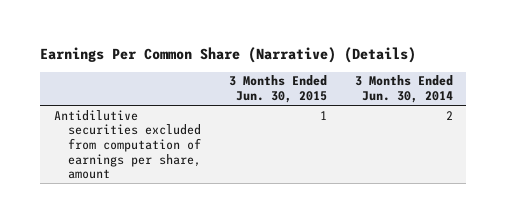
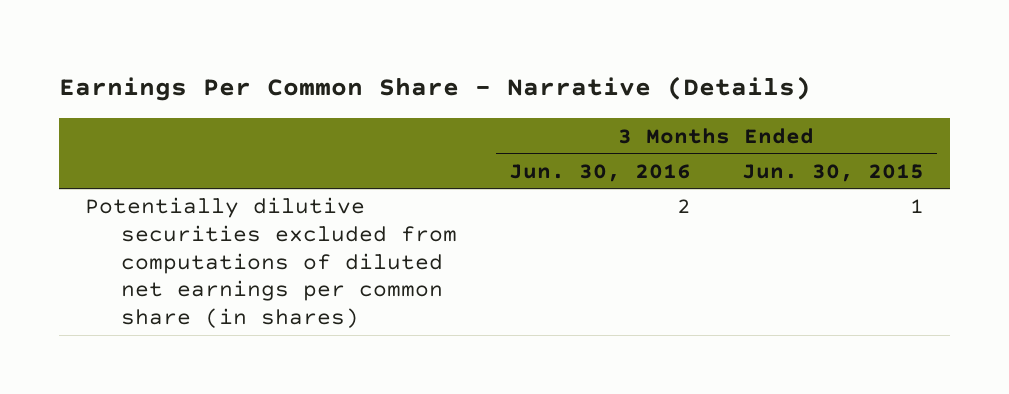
[39,47,416,64] Earnings Per Common Share (Narrative) (Details) -> [59,76,812,102] Earnings Per Common Share - Narrative (Details)
[354,75,453,104] 3 Months Ended Jun. 30, 2014 -> none
none -> [508,163,691,182] Jun. 30, 2016
[53,109,201,180] Antidilutive securities excluded from computation of earnings per share, amount -> [85,197,458,328] Potentially dilutive securities excluded from computations of diluted net earnings per common share (in shares)

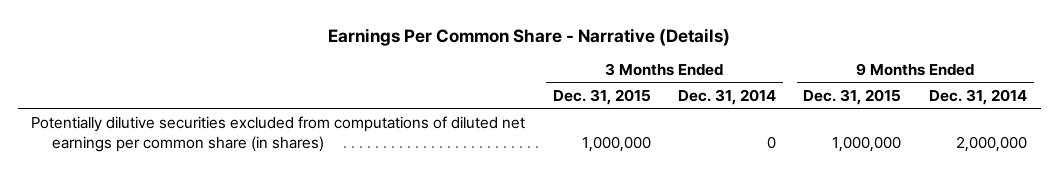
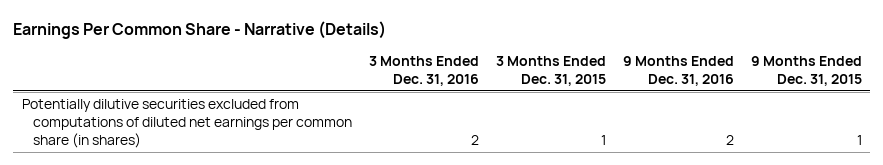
[678,89,777,106] Dec. 31, 2014 -> none
[928,89,1027,106] Dec. 31, 2014 -> none
none -> [369,55,480,86] 3 Months Ended Dec. 31, 2016
none -> [622,55,734,86] 9 Months Ended Dec. 31, 2016
[581,135,651,152] 1,000,000 -> [601,134,607,145] 1
[832,135,902,152] 1,000,000 -> [856,134,862,145] 1

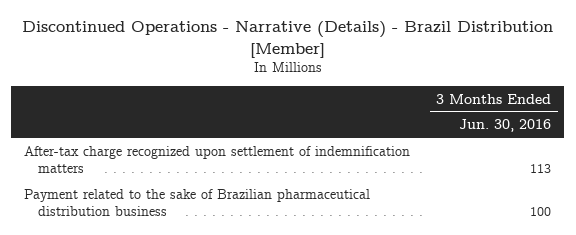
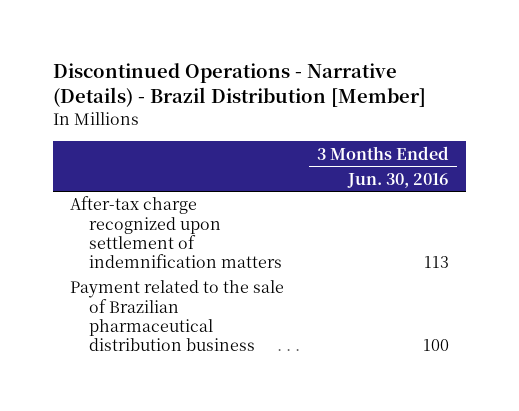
[24,188,371,216] Payment related to the sake of Brazilian pharmaceutical distribution business -> [69,280,284,351] Payment related to the sale of Brazilian pharmaceutical distribution business

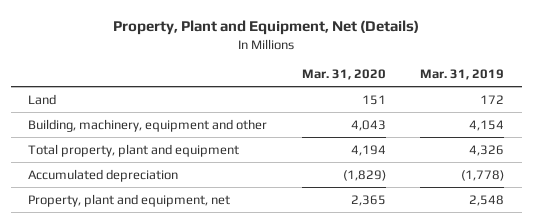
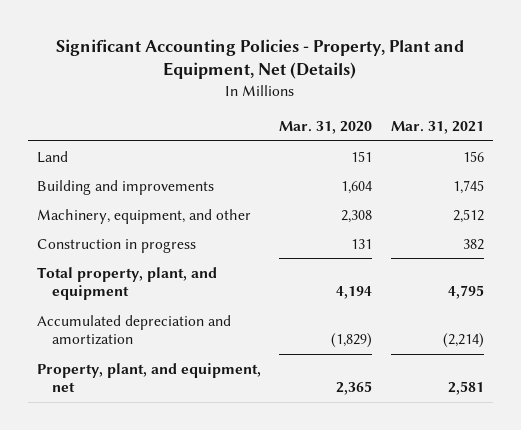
[113,20,420,36] Property, Plant and Equipment, Net (Details) -> [56,38,465,80] Significant Accounting Policies - Property, Plant and Equipment, Net (Details)
[420,69,505,81] Mar. 31, 2019 -> none
none -> [390,120,484,134] Mar. 31, 2021
none -> [36,179,214,195] Building and improvements
[28,118,268,132] Building, machinery, equipment and other -> [36,208,251,224] Machinery, equipment, and other
[350,119,386,131] 4,043 -> [341,209,373,223] 2,308
none -> [36,238,196,253] Construction in progress
[28,143,240,157] Total property, plant and equipment -> [36,266,217,300] Total property, plant, and equipment
[28,168,179,182] Accumulated depreciation -> [36,314,231,345] Accumulated depreciation and amortization
[28,193,231,207] Property, plant and equipment, net -> [36,362,261,392] Property, plant, and equipment, net

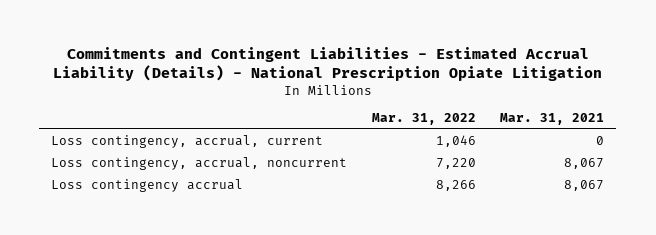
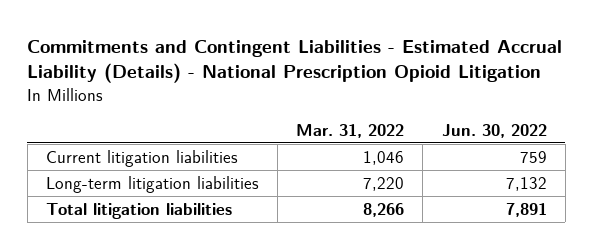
[52,46,602,81] Commitments and Contingent Liabilities - Estimated Accrual Liability (Details) - National Prescription Opiate Litigation -> [27,39,563,84] Commitments and Contingent Liabilities - Estimated Accrual Liability (Details) - National Prescription Opioid Litigation
[500,113,605,126] Mar. 31, 2021 -> none
none -> [441,123,547,138] Jun. 30, 2022
[51,135,324,149] Loss contingency, accrual, current -> [45,149,238,167] Current litigation liabilities
[51,157,348,171] Loss contingency, accrual, noncurrent -> [45,175,259,193] Long-term litigation liabilities
[51,179,244,193] Loss contingency accrual -> [45,202,232,219] Total litigation liabilities

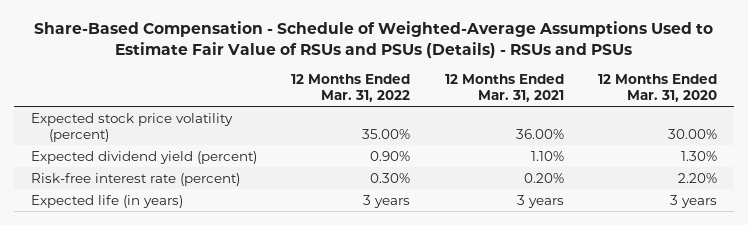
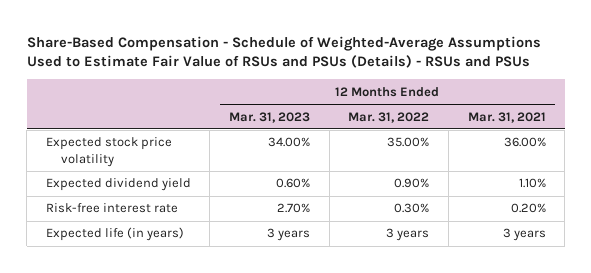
[597,74,717,103] 12 Months Ended Mar. 31, 2020 -> none
none -> [229,111,311,123] Mar. 31, 2023
[30,112,233,142] Expected stock price volatility (percent) -> [45,137,172,167] Expected stock price volatility
[30,150,257,164] Expected dividend yield (percent) -> [45,178,191,192] Expected dividend yield
[30,172,240,186] Risk-free interest rate (percent) -> [45,203,178,214] Risk-free interest rate

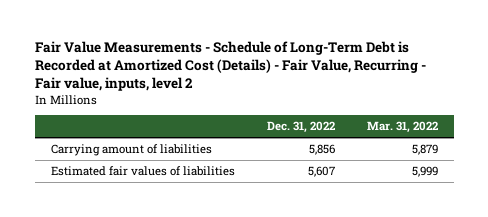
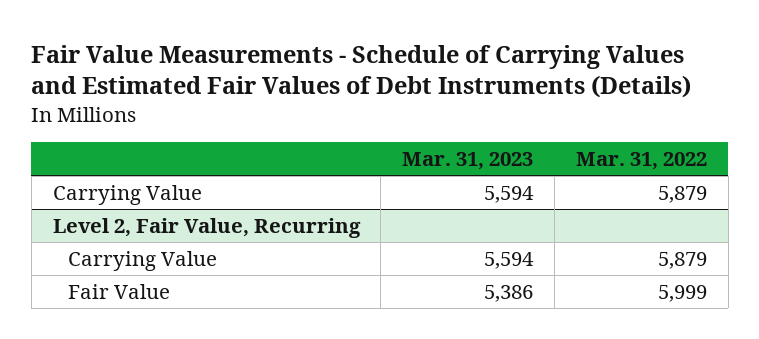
[34,41,426,92] Fair Value Measurements - Schedule of Long-Term Debt is Recorded at Amortized Cost (Details) - Fair Value, Recurring - Fair value, inputs, level 2 -> [31,44,692,99] Fair Value Measurements - Schedule of Carrying Values and Estimated Fair Values of Debt Instruments (Details)
[266,121,335,134] Dec. 31, 2022 -> none
none -> [402,152,534,171] Mar. 31, 2023
[50,144,212,157] Carrying amount of liabilities -> [52,184,202,205] Carrying Value
none -> [52,217,361,238] Level 2, Fair Value, Recurring
none -> [67,250,217,271] Carrying Value
[50,166,235,177] Estimated fair values of liabilities -> [67,283,170,299] Fair Value

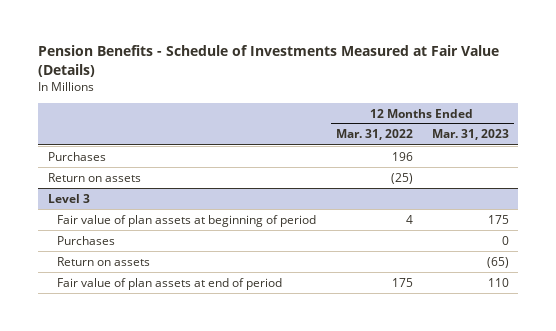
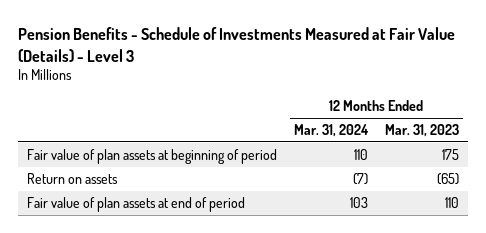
[37,45,499,77] Pension Benefits - Schedule of Investments Measured at Fair Value (Details) -> [18,26,456,62] Pension Benefits - Schedule of Investments Measured at Fair Value (Details) - Level 3
[335,129,413,141] Mar. 31, 2022 -> none
none -> [293,124,369,138] Mar. 31, 2024
[47,151,106,161] Purchases -> none
[47,172,141,182] Return on assets -> none
[47,193,90,203] Level 3 -> none
[57,235,116,245] Purchases -> none

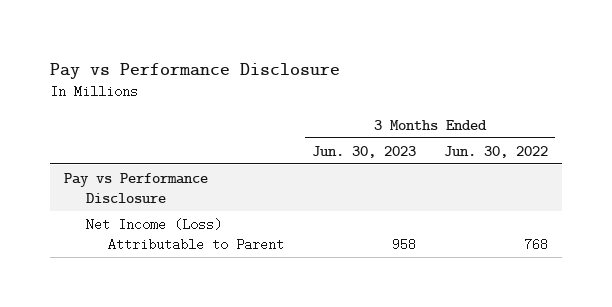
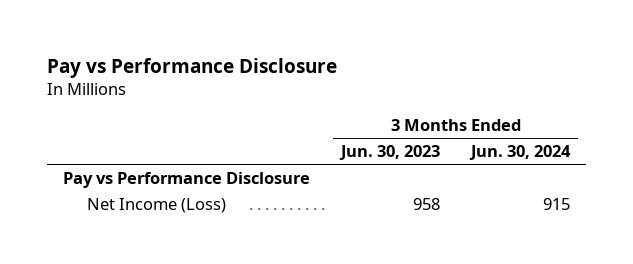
[443,145,548,158] Jun. 30, 2022 -> none
none -> [469,145,572,161] Jun. 30, 2024
[86,217,285,251] Net Income (Loss) Attributable to Parent -> [86,198,226,214] Net Income (Loss)

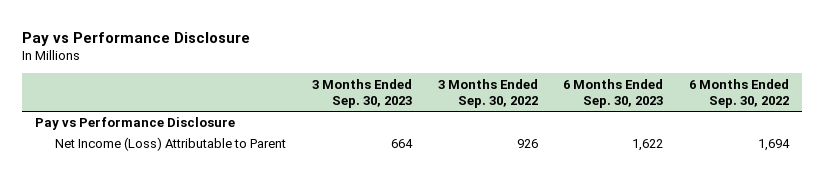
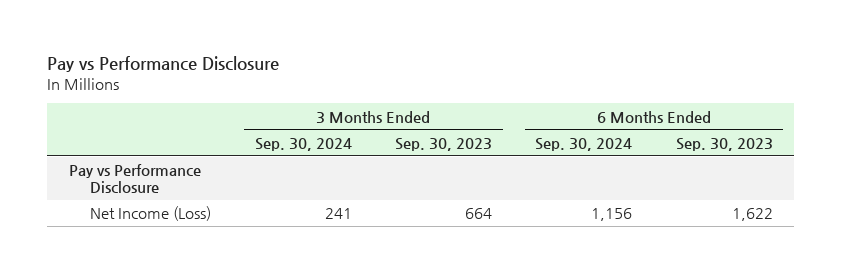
[437,78,538,109] 3 Months Ended Sep. 30, 2022 -> none
[689,78,790,109] 6 Months Ended Sep. 30, 2022 -> none
none -> [254,137,352,151] Sep. 30, 2024
none -> [535,137,633,151] Sep. 30, 2024
[55,137,287,152] Net Income (Loss) Attributable to Parent -> [90,206,212,222] Net Income (Loss)

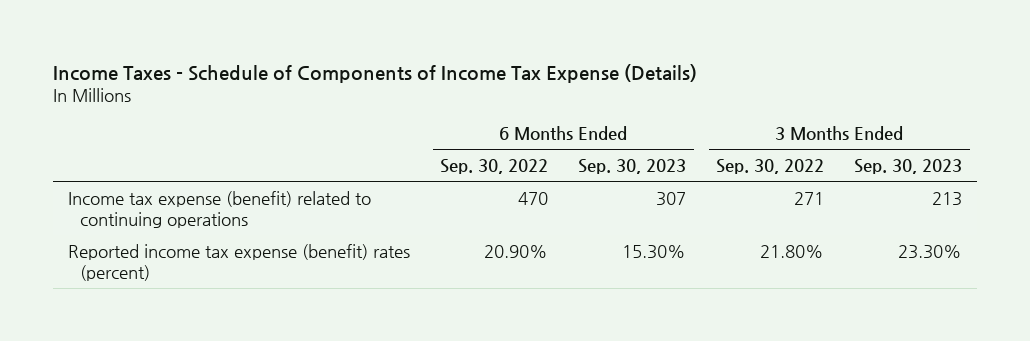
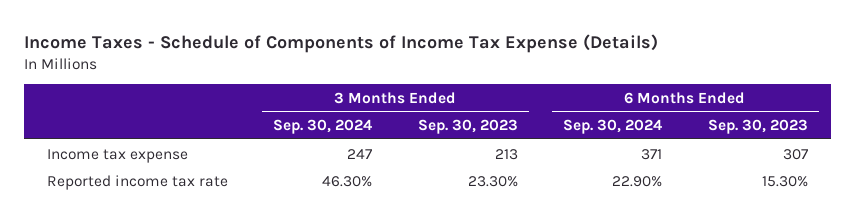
[440,159,549,175] Sep. 30, 2022 -> none
[716,159,825,175] Sep. 30, 2022 -> none
none -> [273,118,373,134] Sep. 30, 2024
none -> [563,118,663,134] Sep. 30, 2024
[68,190,372,229] Income tax expense (benefit) related to continuing operations -> [46,148,188,163] Income tax expense
[68,243,411,282] Reported income tax expense (benefit) rates (percent) -> [46,174,228,190] Reported income tax rate

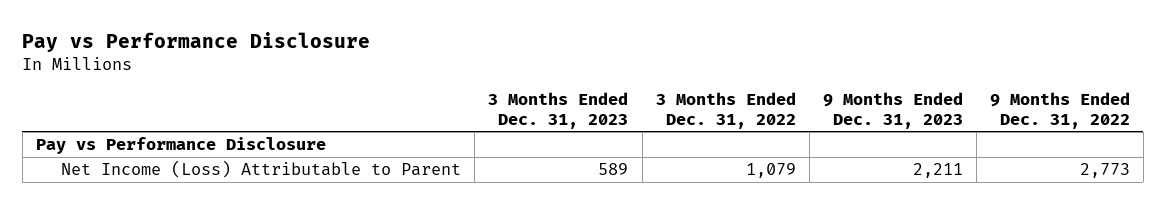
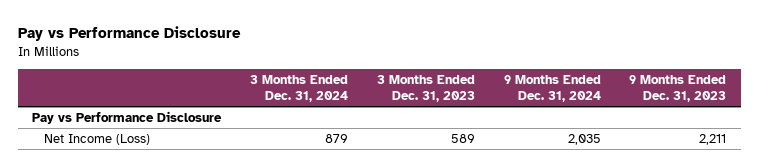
[655,91,796,129] 3 Months Ended Dec. 31, 2022 -> none
[989,91,1130,129] 9 Months Ended Dec. 31, 2022 -> none
none -> [250,74,349,103] 3 Months Ended Dec. 31, 2024
none -> [503,74,601,103] 9 Months Ended Dec. 31, 2024
[61,160,462,179] Net Income (Loss) Attributable to Parent -> [43,133,150,145] Net Income (Loss)

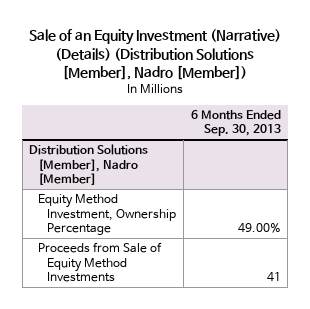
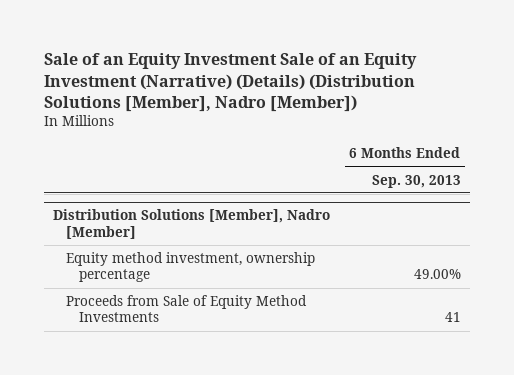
[29,29,282,80] Sale of an Equity Investment (Narrative) (Details) (Distribution Solutions [Member], Nadro [Member]) -> [43,53,417,112] Sale of an Equity Investment Sale of an Equity Investment (Narrative) (Details) (Distribution Solutions [Member], Nadro [Member])
[38,194,177,236] Equity Method Investment, Ownership Percentage -> [66,252,316,283] Equity method investment, ownership percentage

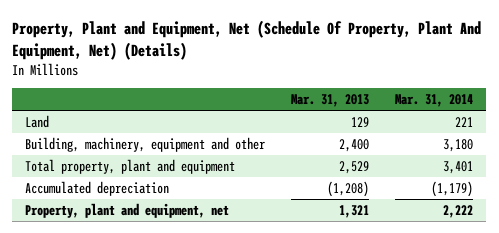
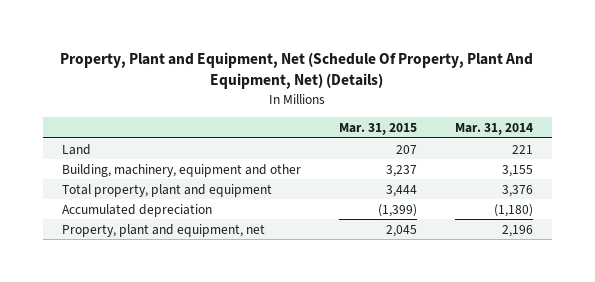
[291,94,370,108] Mar. 31, 2013 -> none
none -> [338,123,417,136] Mar. 31, 2015
[443,138,474,152] 3,180 -> [501,164,533,177] 3,155
[443,160,474,174] 3,401 -> [501,184,533,197] 3,376
[431,180,474,197] (1,179) -> [493,203,533,217] (1,180)
[443,204,474,218] 2,222 -> [501,224,533,237] 2,196

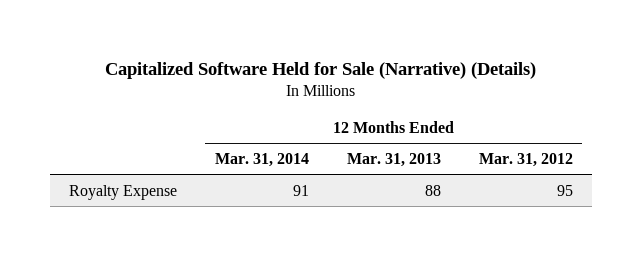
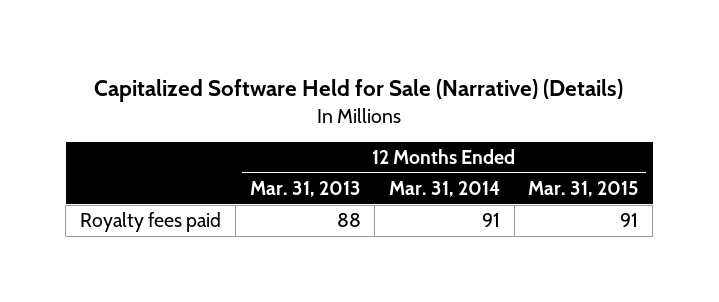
[478,153,573,168] Mar. 31, 2012 -> none
none -> [528,181,639,198] Mar. 31, 2015
[68,184,177,200] Royalty Expense -> [80,212,222,233] Royalty fees paid

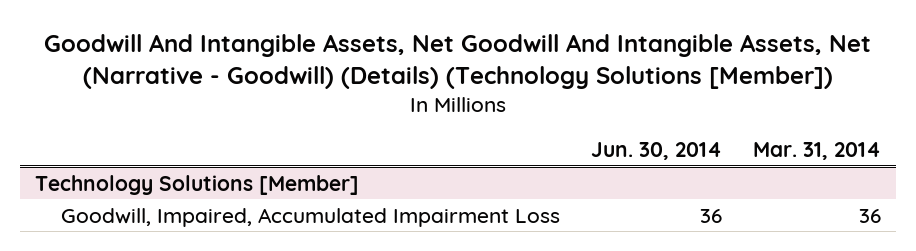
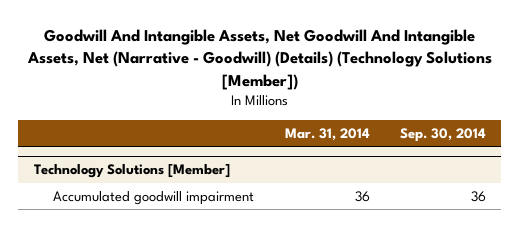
[590,141,722,160] Jun. 30, 2014 -> none
none -> [400,127,487,142] Sep. 30, 2014
[60,207,560,227] Goodwill, Impaired, Accumulated Impairment Loss -> [53,190,255,205] Accumulated goodwill impairment

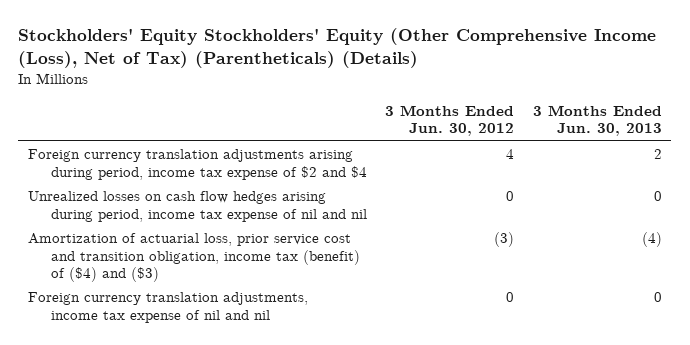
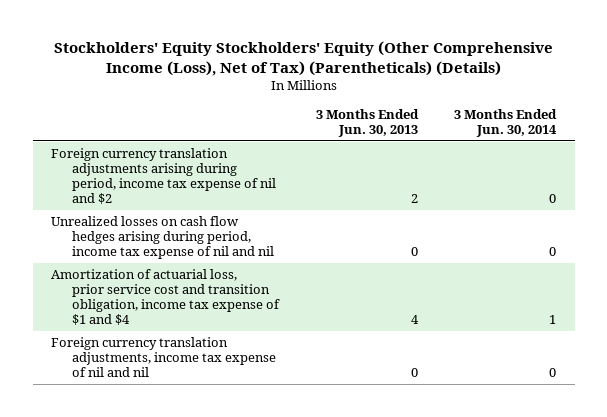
[385,104,515,137] 3 Months Ended Jun. 30, 2012 -> none
none -> [454,108,558,137] 3 Months Ended Jun. 30, 2014
[27,149,367,180] Foreign currency translation adjustments arising during period, income tax expense of $2 and $4 -> [51,148,276,205] Foreign currency translation adjustments arising during period, income tax expense of nil and $2
[27,233,360,283] Amortization of actuarial loss, prior service cost and transition obligation, income tax (benefit) of ($4) and ($3) -> [51,269,280,326] Amortization of actuarial loss, prior service cost and transition obligation, income tax expense of $1 and $4
[642,232,663,248] (4) -> [410,315,419,325] 4

